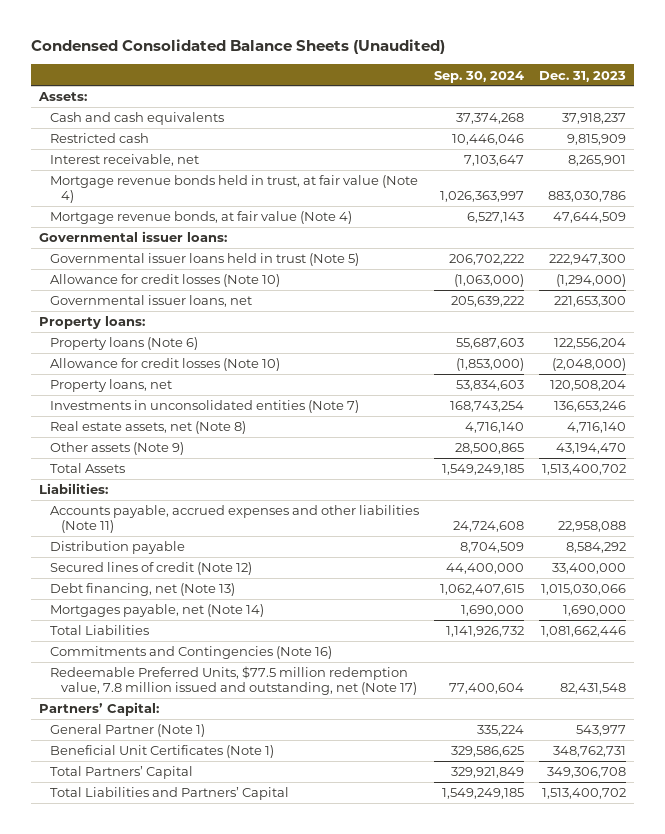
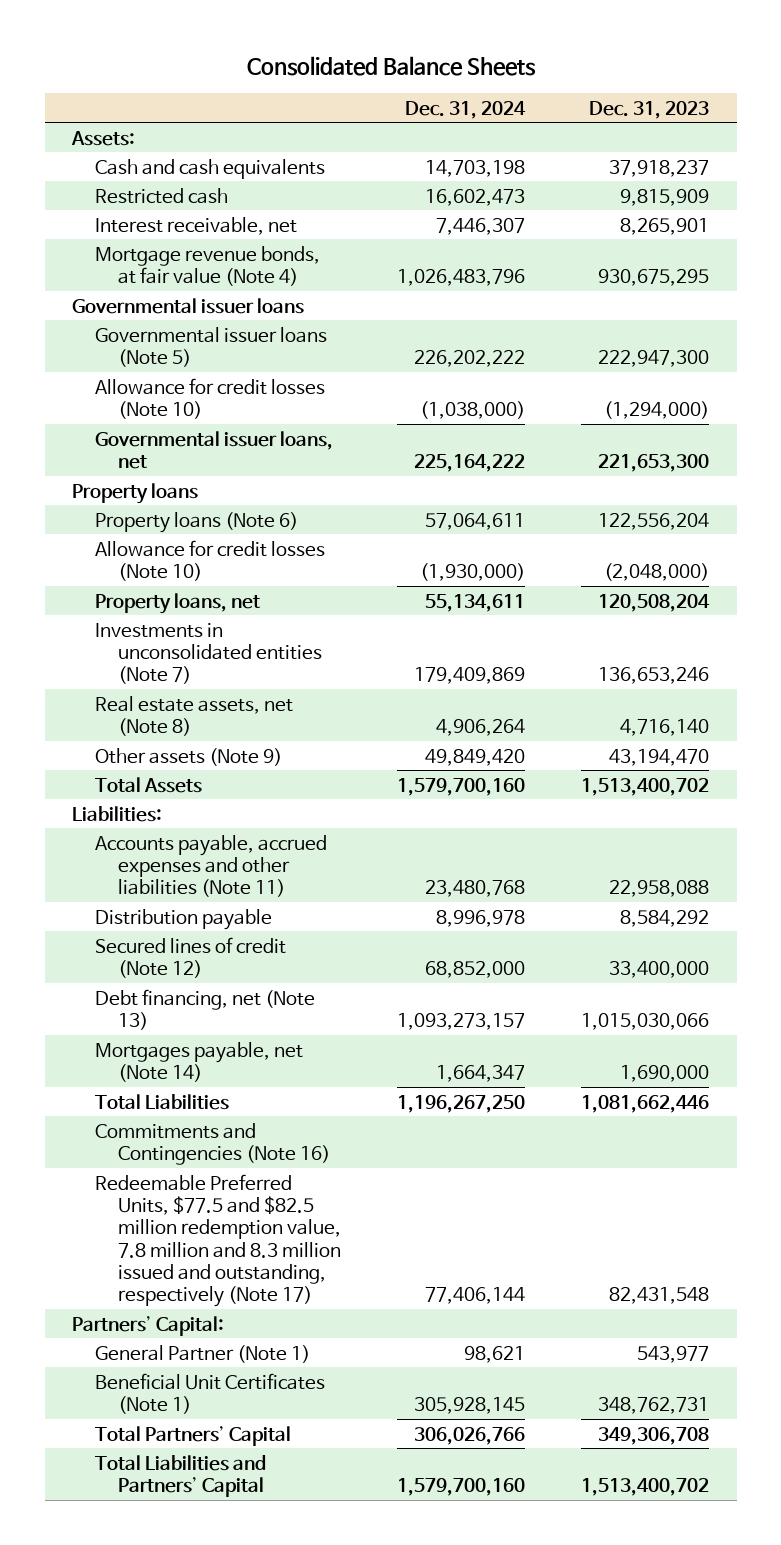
[31,39,446,55] Condensed Consolidated Balance Sheets (Unaudited) -> [246,56,536,77] Consolidated Balance Sheets
[434,70,525,83] Sep. 30, 2024 -> none
none -> [404,100,526,119] Dec. 31, 2024
[49,175,418,204] Mortgage revenue bonds held in trust, at fair value (Note 4) -> none
[553,212,627,224] 47,644,509 -> [597,268,709,286] 930,675,295
[38,231,227,243] Governmental issuer loans: -> [72,297,305,314] Governmental issuer loans
[49,253,359,267] Governmental issuer loans held in trust (Note 5) -> [95,326,328,367] Governmental issuer loans (Note 5)
[38,316,145,330] Property loans: -> [72,482,199,504] Property loans
[49,666,418,696] Redeemable Preferred Units, $77.5 million redemption value, 7.8 million issued and outstanding, net (Note 17) -> [95,1173,341,1308] Redeemable Preferred Units, $77.5 and $82.5 million redemption value, 7.8 million and 8.3 million issued and outstanding, respectively (Note 17)

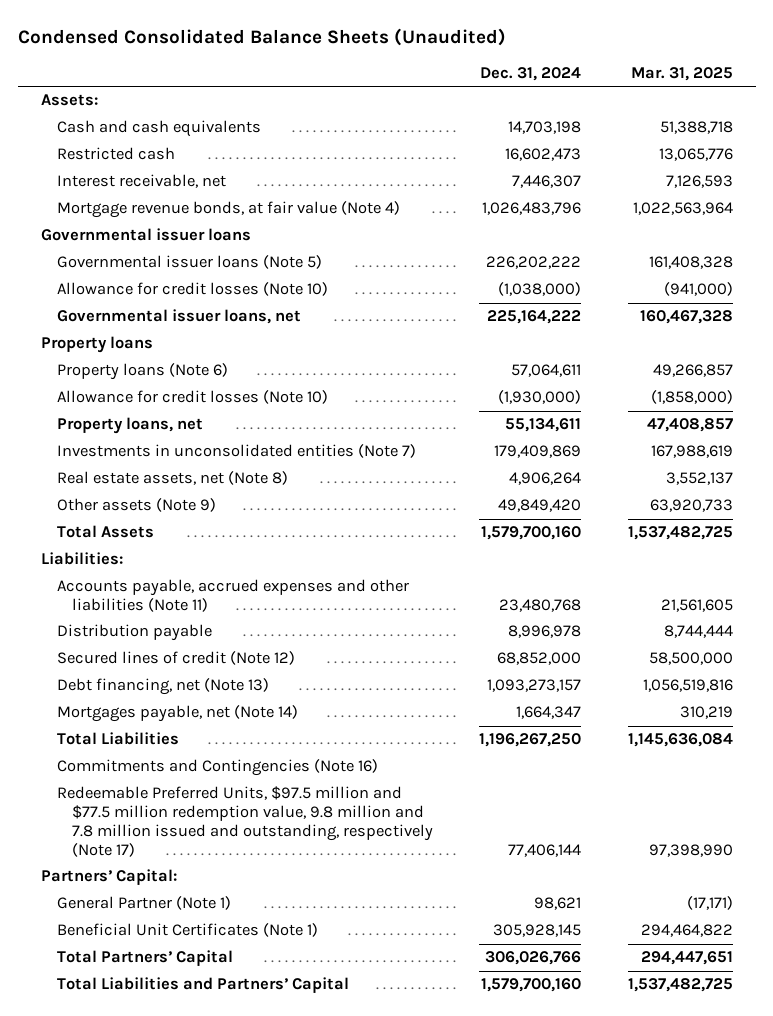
[246,56,536,77] Consolidated Balance Sheets -> [17,28,506,47] Condensed Consolidated Balance Sheets (Unaudited)
[588,100,709,119] Dec. 31, 2023 -> none
none -> [630,67,733,82] Mar. 31, 2025
[95,1173,341,1308] Redeemable Preferred Units, $77.5 and $82.5 million redemption value, 7.8 million and 8.3 million issued and outstanding, respectively (Note 17) -> [56,786,434,858] Redeemable Preferred Units, $97.5 million and $77.5 million redemption value, 9.8 million and 7.8 million issued and outstanding, respectively (Note 17)

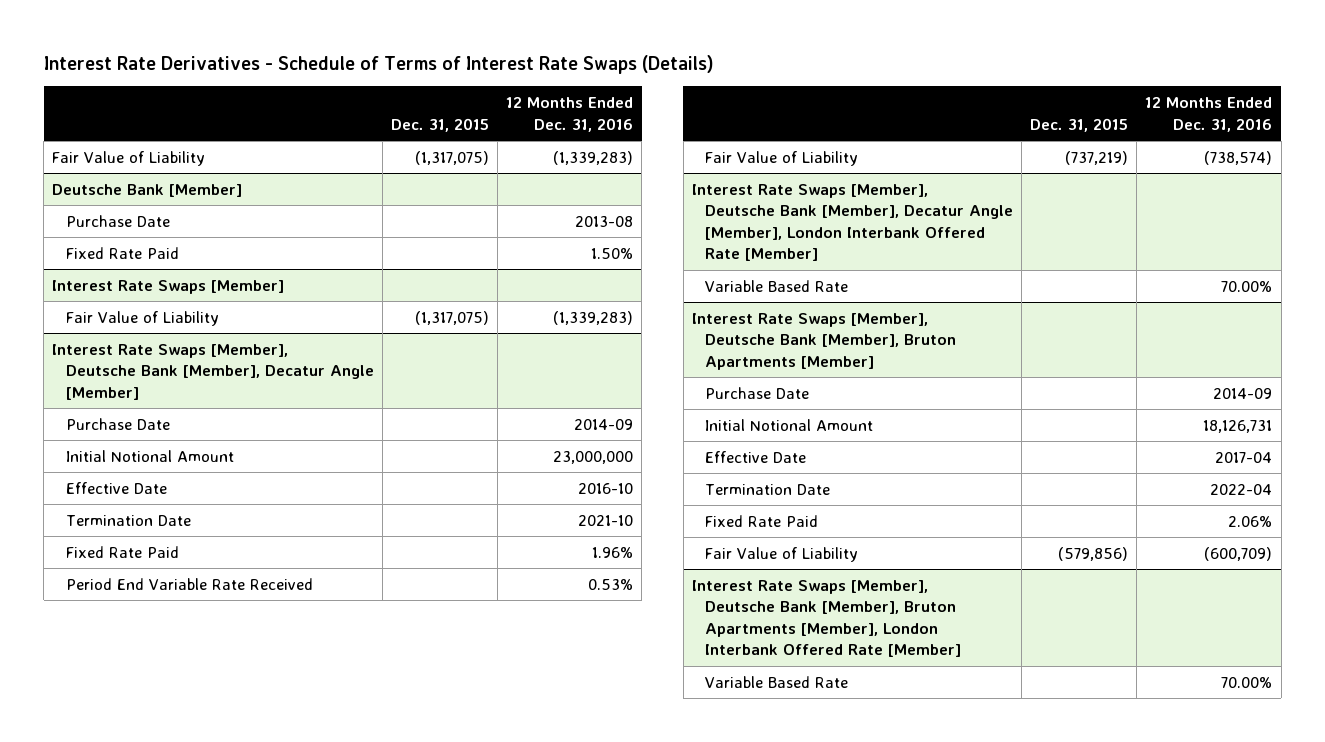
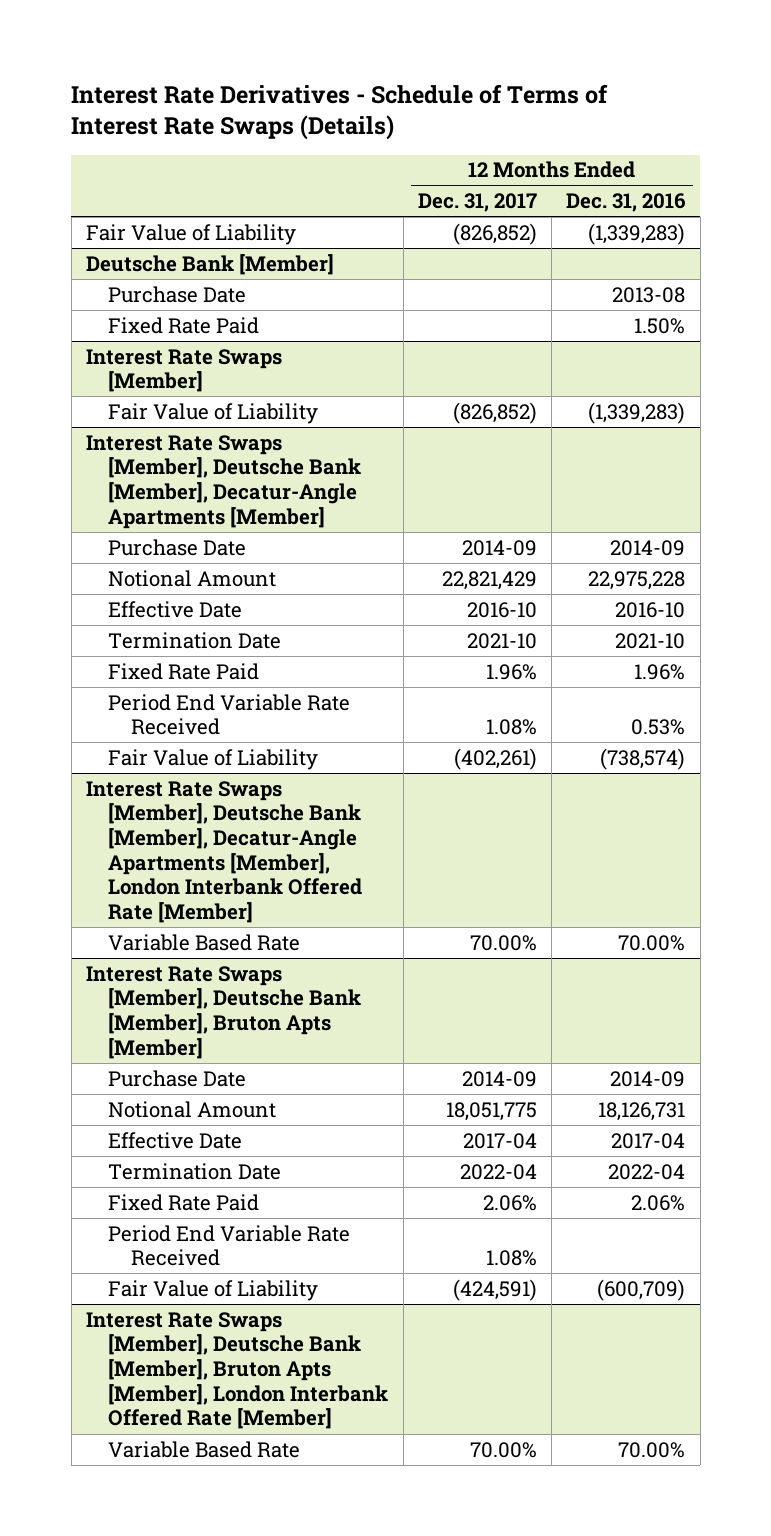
[390,117,489,132] Dec. 31, 2015 -> none
none -> [417,193,537,213] Dec. 31, 2017
[52,343,374,400] Interest Rate Swaps [Member], Deutsche Bank [Member], Decatur Angle [Member] -> [85,434,362,529] Interest Rate Swaps [Member], Deutsche Bank [Member], Decatur-Angle Apartments [Member]
[65,449,234,462] Initial Notional Amount -> [108,569,277,587] Notional Amount
[553,450,634,464] 23,000,000 -> [588,570,686,590] 22,975,228
[691,183,1014,261] Interest Rate Swaps [Member], Deutsche Bank [Member], Decatur Angle [Member], London Interbank Offered Rate [Member] -> [85,780,363,924] Interest Rate Swaps [Member], Deutsche Bank [Member], Decatur-Angle Apartments [Member], London Interbank Offered Rate [Member]
[691,312,957,370] Interest Rate Swaps [Member], Deutsche Bank [Member], Bruton Apartments [Member] -> [85,965,362,1059] Interest Rate Swaps [Member], Deutsche Bank [Member], Bruton Apts [Member]
[705,418,874,431] Initial Notional Amount -> [108,1100,277,1118] Notional Amount
none -> [108,1224,351,1267] Period End Variable Rate Received
[691,579,962,657] Interest Rate Swaps [Member], Deutsche Bank [Member], Bruton Apartments [Member], London Interbank Offered Rate [Member] -> [85,1311,389,1430] Interest Rate Swaps [Member], Deutsche Bank [Member], Bruton Apts [Member], London Interbank Offered Rate [Member]

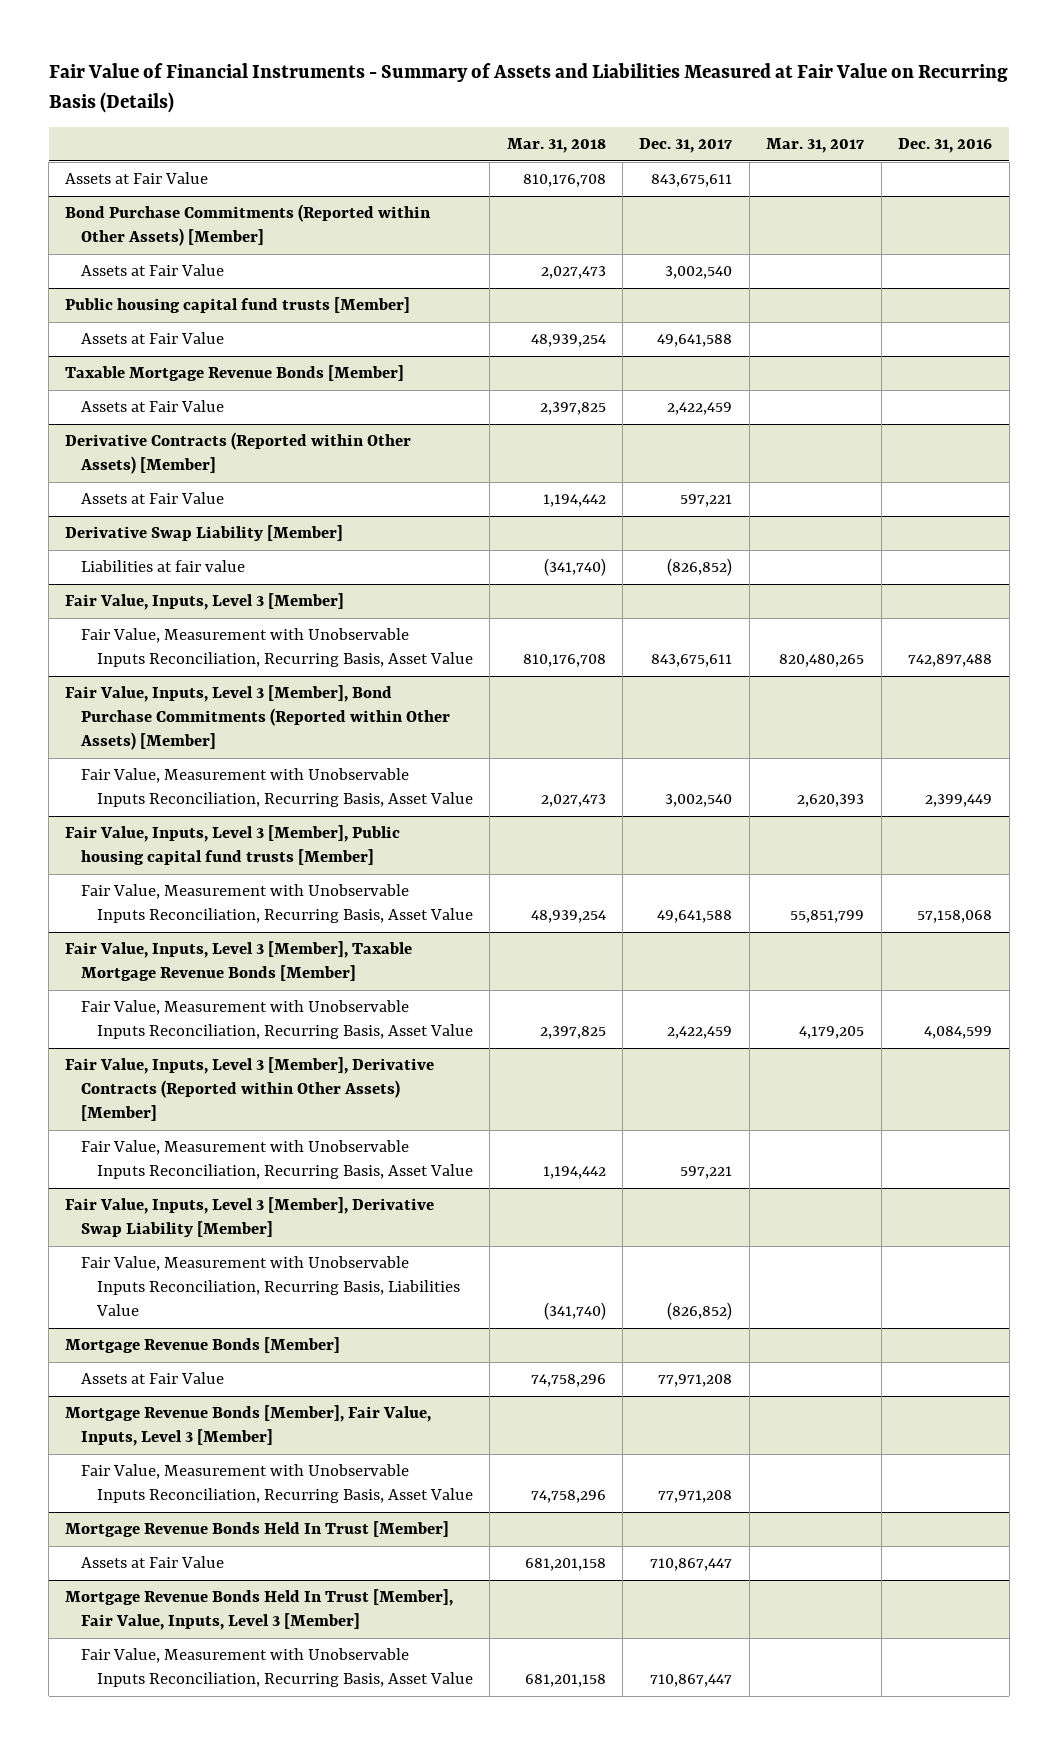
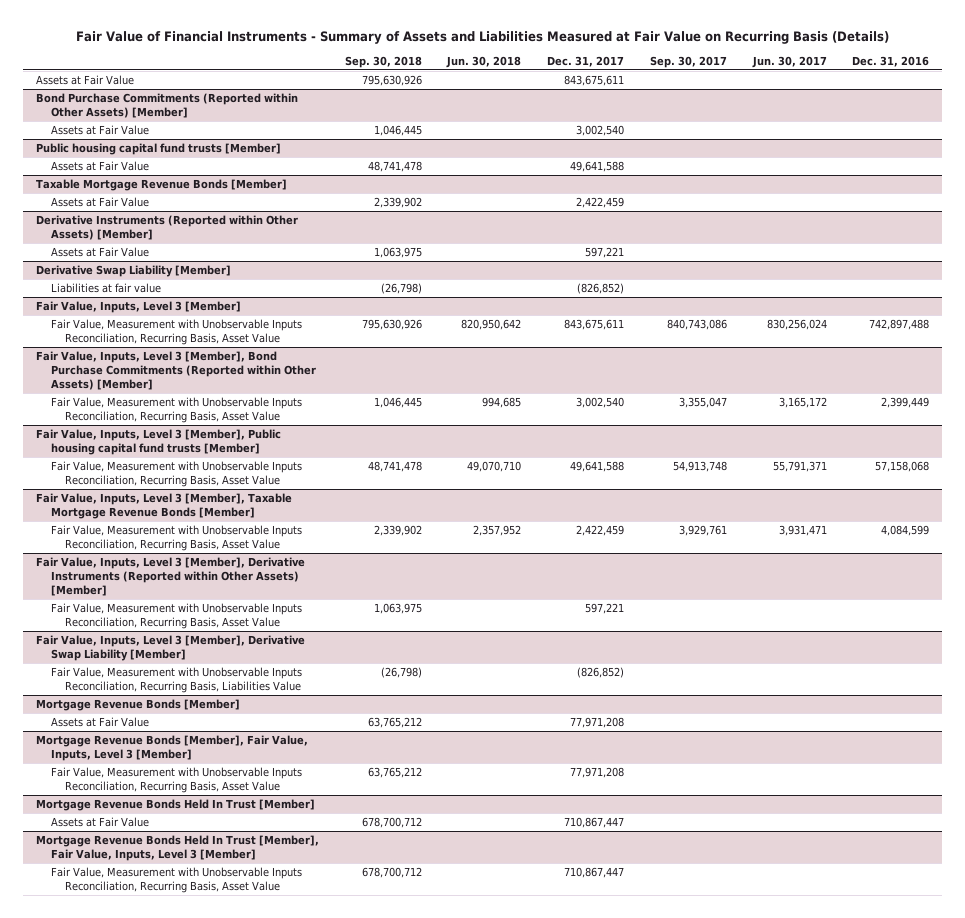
[506,138,606,154] Mar. 31, 2018 -> none
[766,138,865,154] Mar. 31, 2017 -> none
none -> [344,55,422,68] Sep. 30, 2018
none -> [446,55,522,68] Jun. 30, 2018
none -> [649,55,727,68] Sep. 30, 2017
none -> [751,55,827,68] Jun. 30, 2017
[65,432,412,475] Derivative Contracts (Reported within Other Assets) [Member] -> [35,214,298,241] Derivative Instruments (Reported within Other Assets) [Member]
[65,1057,435,1121] Fair Value, Inputs, Level 3 [Member], Derivative Contracts (Reported within Other Assets) [Member] -> [35,556,305,597] Fair Value, Inputs, Level 3 [Member], Derivative Instruments (Reported within Other Assets) [Member]

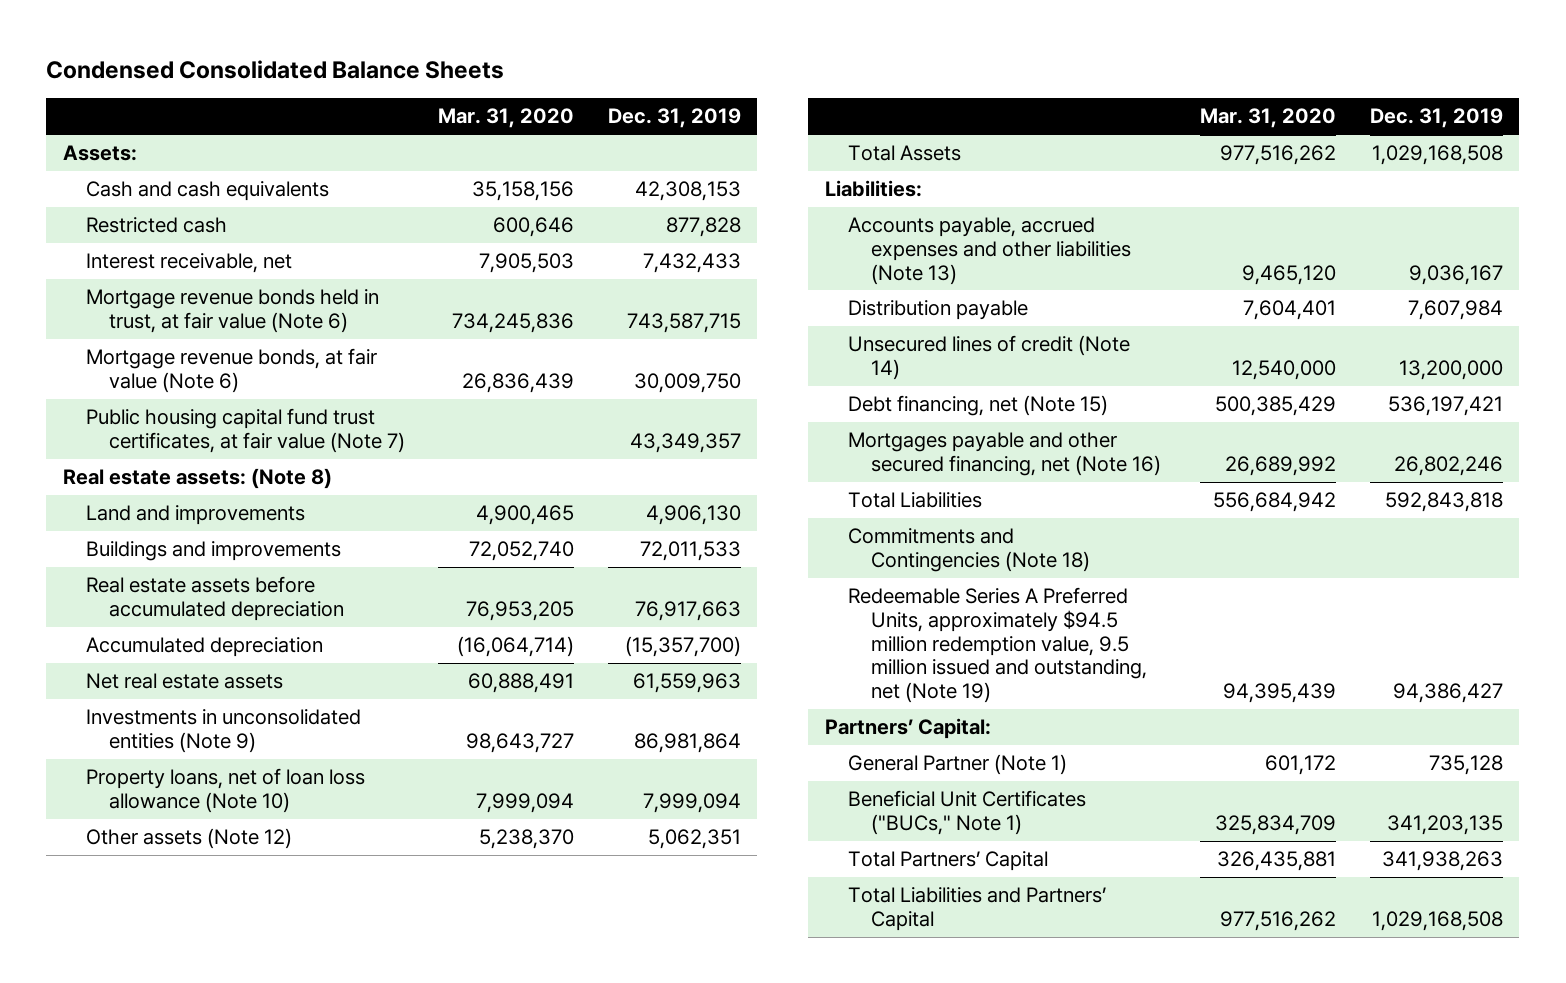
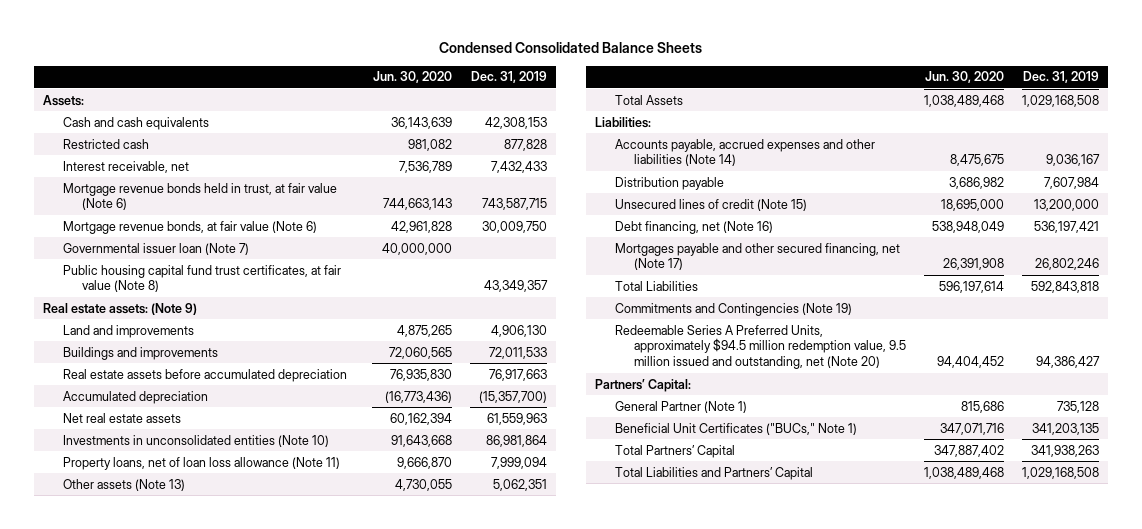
[438,108,575,129] Mar. 31, 2020 -> none
none -> [372,71,452,84] Jun. 30, 2020
none -> [62,242,249,255] Governmental issuer loan (Note 7)
[86,408,406,453] Public housing capital fund trust certificates, at fair value (Note 7) -> [62,264,341,293] Public housing capital fund trust certificates, at fair value (Note 8)
[62,468,332,490] Real estate assets: (Note 8) -> [43,302,198,315] Real estate assets: (Note 9)
[86,709,362,753] Investments in unconsolidated entities (Note 9) -> [62,434,329,447] Investments in unconsolidated entities (Note 10)
[86,768,366,813] Property loans, net of loan loss allowance (Note 10) -> [62,456,340,470] Property loans, net of loan loss allowance (Note 11)
[86,828,293,850] Other assets (Note 12) -> [62,478,185,491] Other assets (Note 13)
[847,217,1131,285] Accounts payable, accrued expenses and other liabilities (Note 13) -> [614,138,875,167] Accounts payable, accrued expenses and other liabilities (Note 14)
[847,335,1130,380] Unsecured lines of credit (Note 14) -> [614,198,807,211] Unsecured lines of credit (Note 15)
[847,395,1108,417] Debt financing, net (Note 15) -> [614,220,773,234] Debt financing, net (Note 16)
[847,432,1161,476] Mortgages payable and other secured financing, net (Note 16) -> [614,242,900,271] Mortgages payable and other secured financing, net (Note 17)
[847,528,1090,572] Commitments and Contingencies (Note 18) -> [614,302,852,316] Commitments and Contingencies (Note 19)
[847,587,1147,704] Redeemable Series A Preferred Units, approximately $94.5 million redemption value, 9.5 million issued and outstanding, net (Note 19) -> [614,324,907,369] Redeemable Series A Preferred Units, approximately $94.5 million redemption value, 9.5 million issued and outstanding, net (Note 20)

